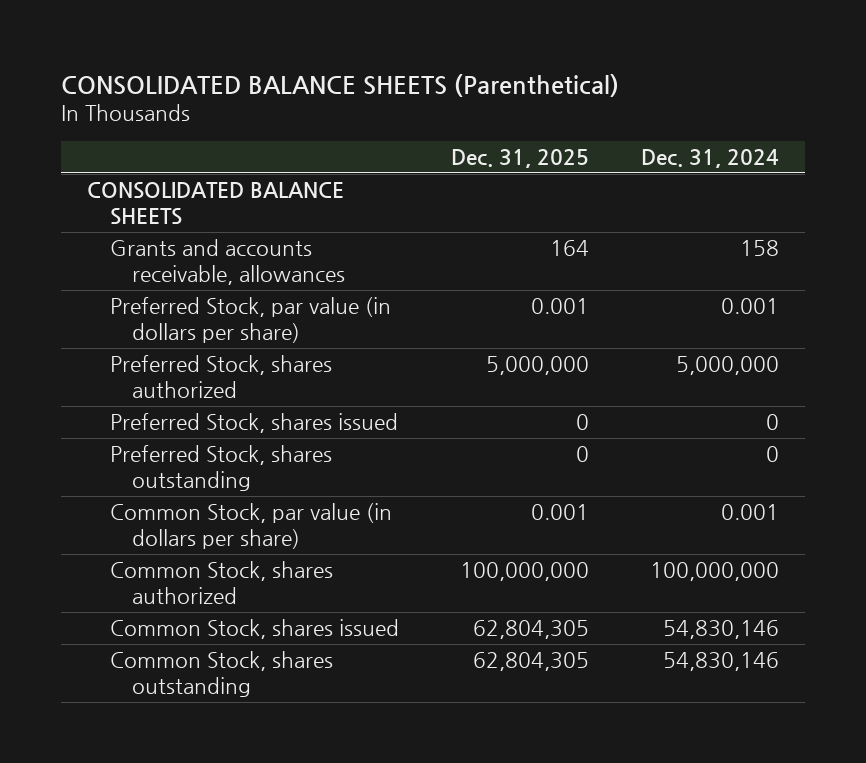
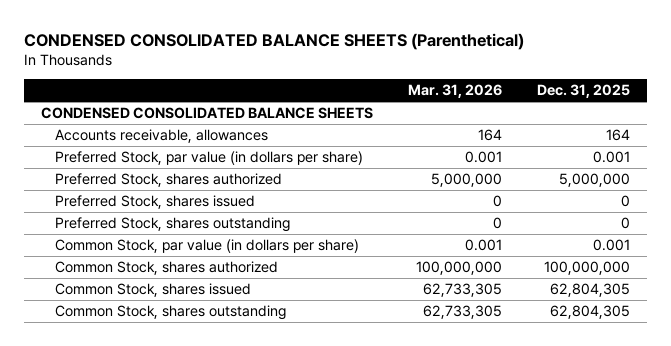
[60,73,619,97] CONSOLIDATED BALANCE SHEETS (Parenthetical) -> [23,32,524,50] CONDENSED CONSOLIDATED BALANCE SHEETS (Parenthetical)
[640,148,779,168] Dec. 31, 2024 -> none
none -> [407,84,502,99] Mar. 31, 2026
[86,182,344,225] CONSOLIDATED BALANCE SHEETS -> [41,106,374,119] CONDENSED CONSOLIDATED BALANCE SHEETS
[109,239,346,285] Grants and accounts receivable, allowances -> [55,128,269,143] Accounts receivable, allowances

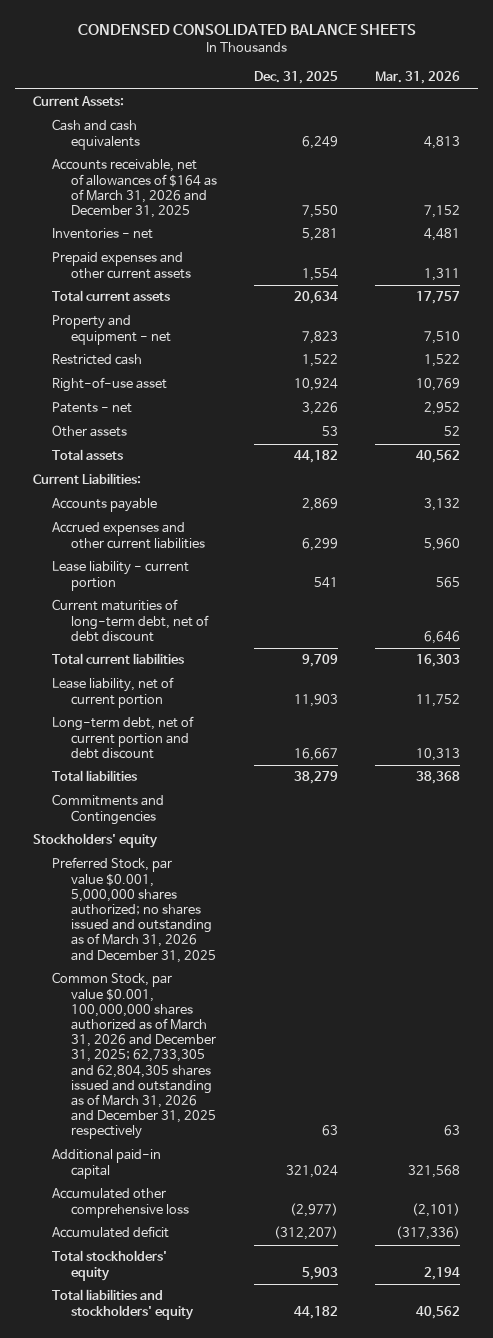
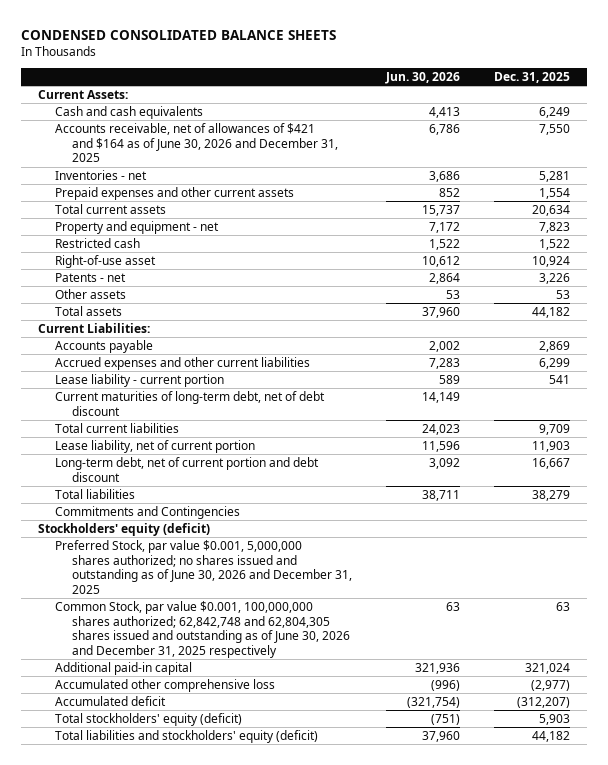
[375,71,461,85] Mar. 31, 2026 -> none
none -> [384,71,460,84] Jun. 30, 2026
[52,159,218,218] Accounts receivable, net of allowances of $164 as of March 31, 2026 and December 31, 2025 -> [54,123,338,163] Accounts receivable, net of allowances of $421 and $164 as of June 30, 2026 and December 31, 2025
[33,833,159,849] Stockholders' equity -> [38,523,211,537] Stockholders' equity (deficit)
[52,857,217,963] Preferred Stock, par value $0.001, 5,000,000 shares authorized; no shares issued and outstanding as of March 31, 2026 and December 31, 2025 -> [54,540,352,594] Preferred Stock, par value $0.001, 5,000,000 shares authorized; no shares issued and outstanding as of June 30, 2026 and December 31, 2025
[52,972,217,1140] Common Stock, par value $0.001, 100,000,000 shares authorized as of March 31, 2026 and December 31, 2025; 62,733,305 and 62,804,305 shares issued and outstanding as of March 31, 2026 and December 31, 2025 respectively -> [54,601,350,658] Common Stock, par value $0.001, 100,000,000 shares authorized; 62,842,748 and 62,804,305 shares issued and outstanding as of June 30, 2026 and December 31, 2025 respectively
[52,1250,168,1281] Total stockholders' equity -> [54,713,242,727] Total stockholders' equity (deficit)
[52,1289,195,1320] Total liabilities and stockholders' equity -> [54,730,318,744] Total liabilities and stockholders' equity (deficit)

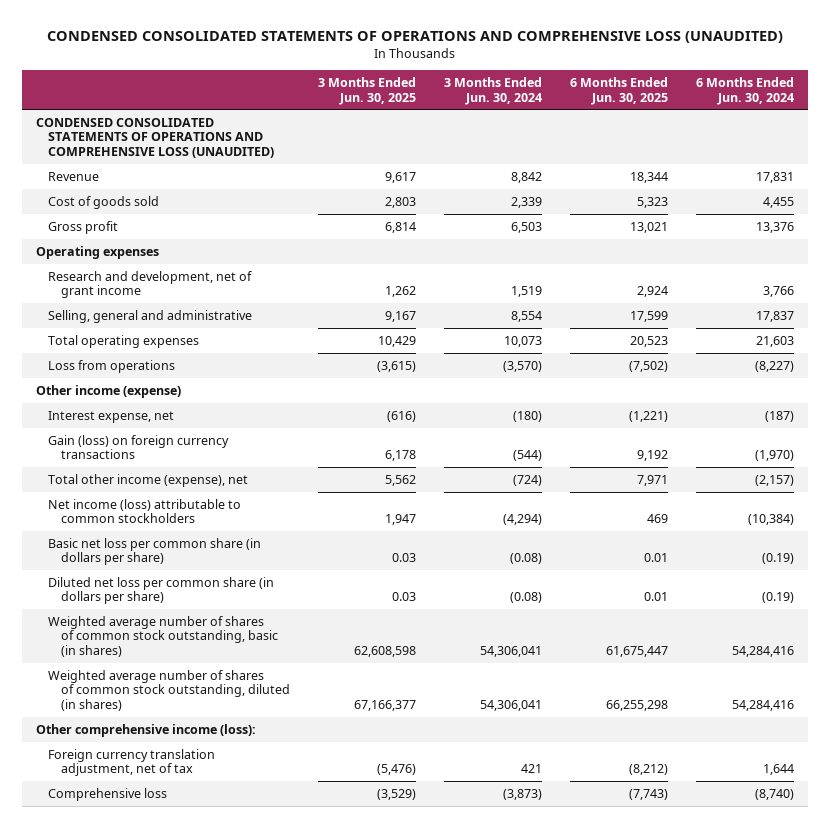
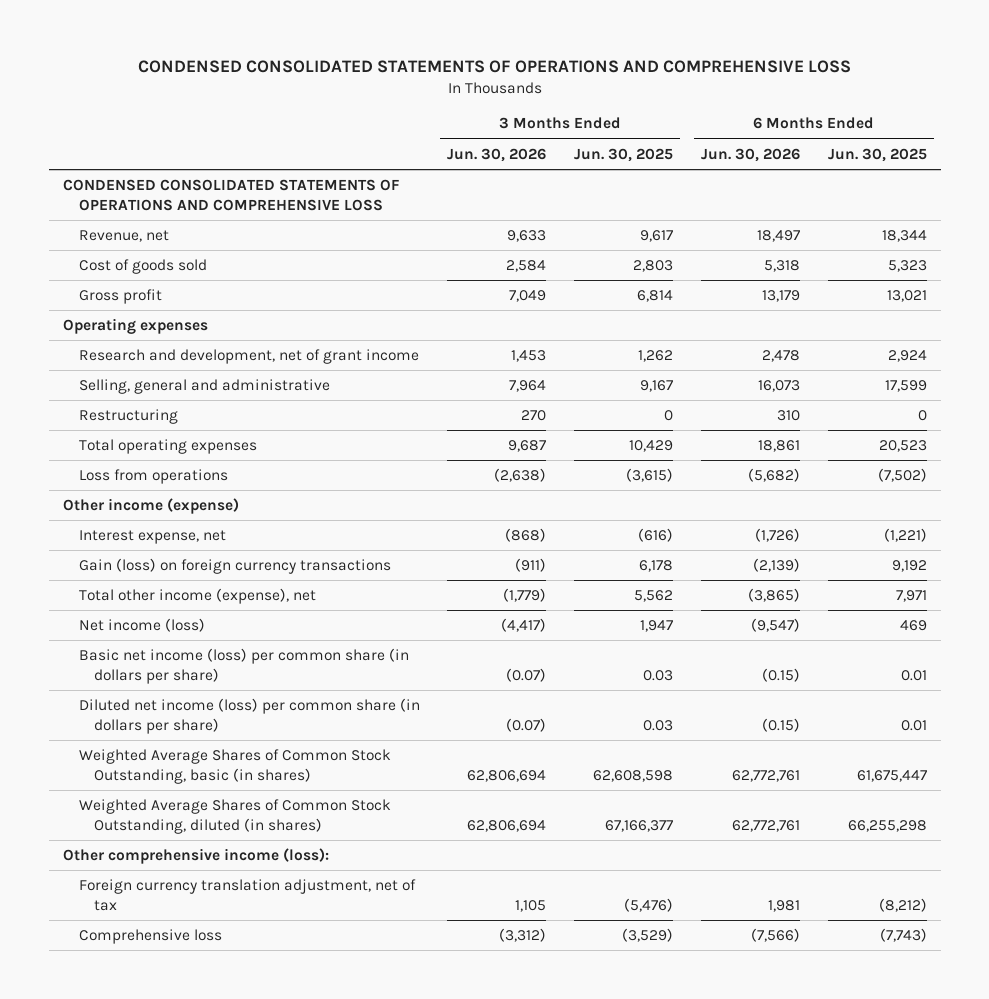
[46,31,783,44] CONDENSED CONSOLIDATED STATEMENTS OF OPERATIONS AND COMPREHENSIVE LOSS (UNAUDITED) -> [137,60,851,74] CONDENSED CONSOLIDATED STATEMENTS OF OPERATIONS AND COMPREHENSIVE LOSS
[443,77,542,105] 3 Months Ended Jun. 30, 2024 -> none
[695,77,794,105] 6 Months Ended Jun. 30, 2024 -> none
none -> [447,147,547,162] Jun. 30, 2026
none -> [701,147,801,162] Jun. 30, 2026
[35,117,275,159] CONDENSED CONSOLIDATED STATEMENTS OF OPERATIONS AND COMPREHENSIVE LOSS (UNAUDITED) -> [62,178,399,211] CONDENSED CONSOLIDATED STATEMENTS OF OPERATIONS AND COMPREHENSIVE LOSS
[48,171,100,181] Revenue -> [78,229,169,242] Revenue, net
none -> [78,408,178,424] Restructuring
[48,498,242,524] Net income (loss) attributable to common stockholders -> [78,617,205,632] Net income (loss)
[48,537,262,566] Basic net loss per common share (in dollars per share) -> [78,647,409,684] Basic net income (loss) per common share (in dollars per share)
[48,576,275,605] Diluted net loss per common share (in dollars per share) -> [78,697,420,734] Diluted net income (loss) per common share (in dollars per share)
[48,615,278,658] Weighted average number of shares of common stock outstanding, basic (in shares) -> [78,748,391,784] Weighted Average Shares of Common Stock Outstanding, basic (in shares)
[48,669,290,712] Weighted average number of shares of common stock outstanding, diluted (in shares) -> [78,798,391,834] Weighted Average Shares of Common Stock Outstanding, diluted (in shares)

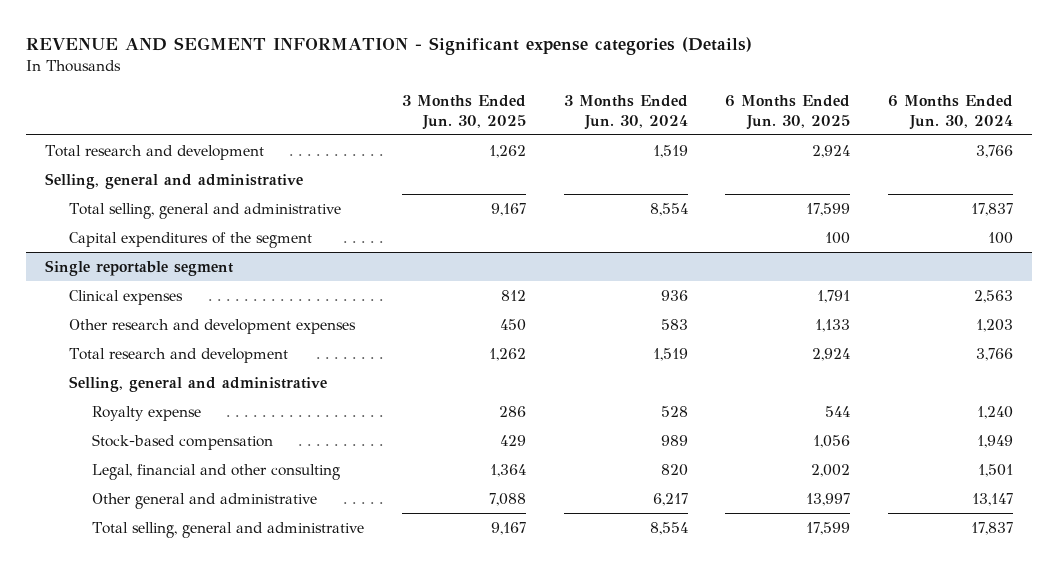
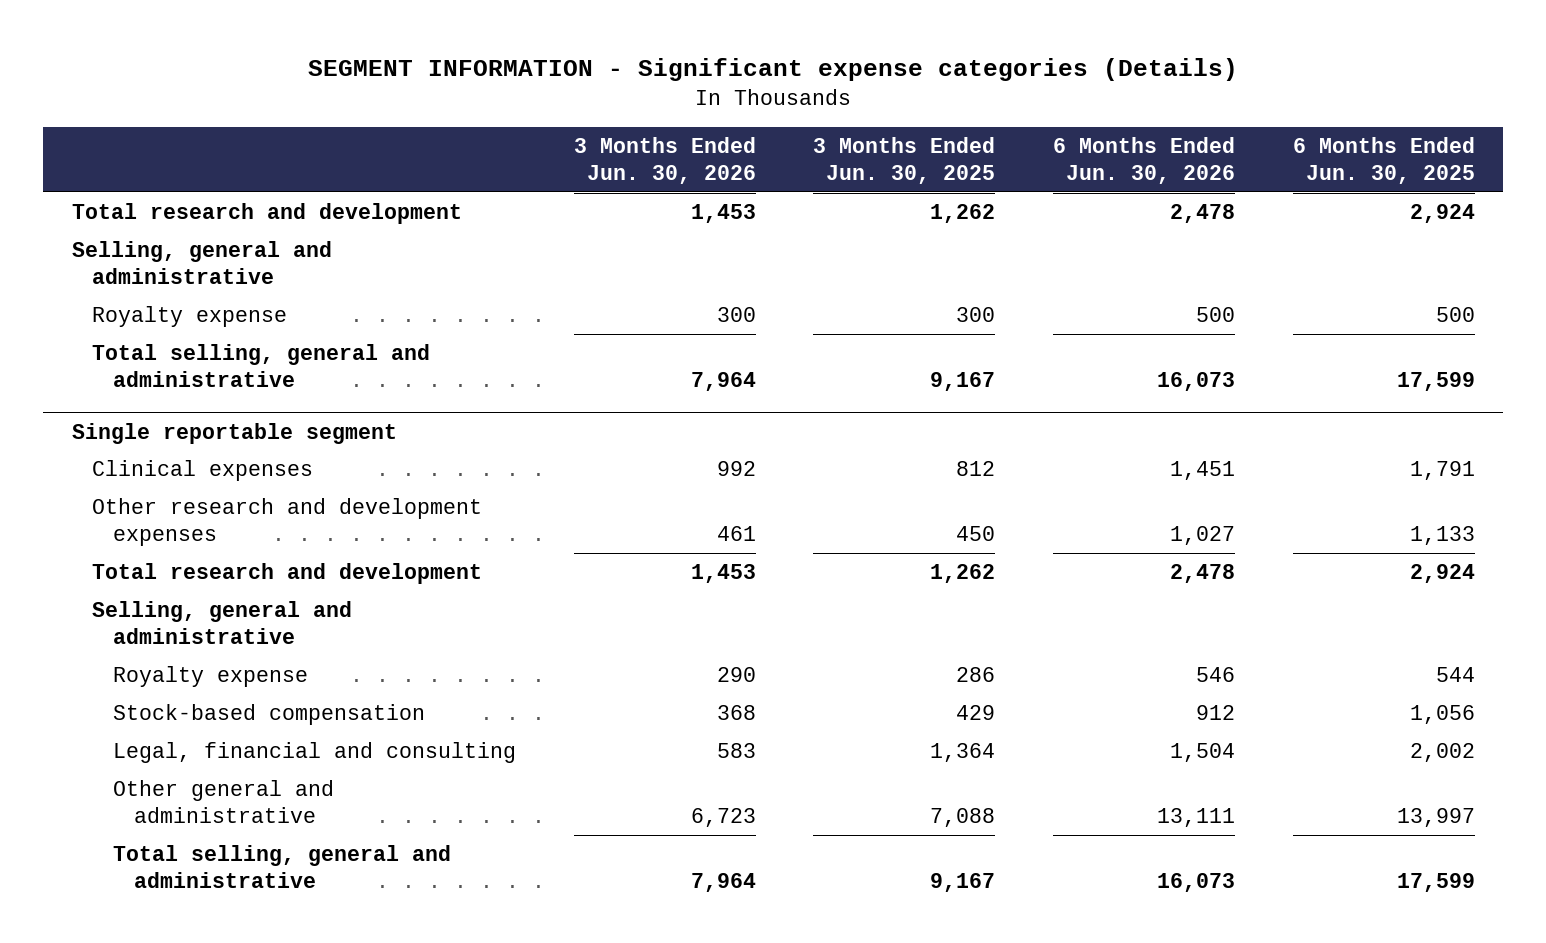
[26,37,753,56] REVENUE AND SEGMENT INFORMATION - Significant expense categories (Details) -> [308,58,1239,82] SEGMENT INFORMATION - Significant expense categories (Details)
[563,95,688,130] 3 Months Ended Jun. 30, 2024 -> none
[888,95,1014,130] 6 Months Ended Jun. 30, 2024 -> none
none -> [573,136,756,185] 3 Months Ended Jun. 30, 2026
none -> [1052,136,1235,185] 6 Months Ended Jun. 30, 2026
none -> [92,305,288,327] Royalty expense
[68,231,312,248] Capital expenditures of the segment -> none
[92,463,341,480] Legal, financial and other consulting -> [112,741,516,763] Legal, financial and consulting

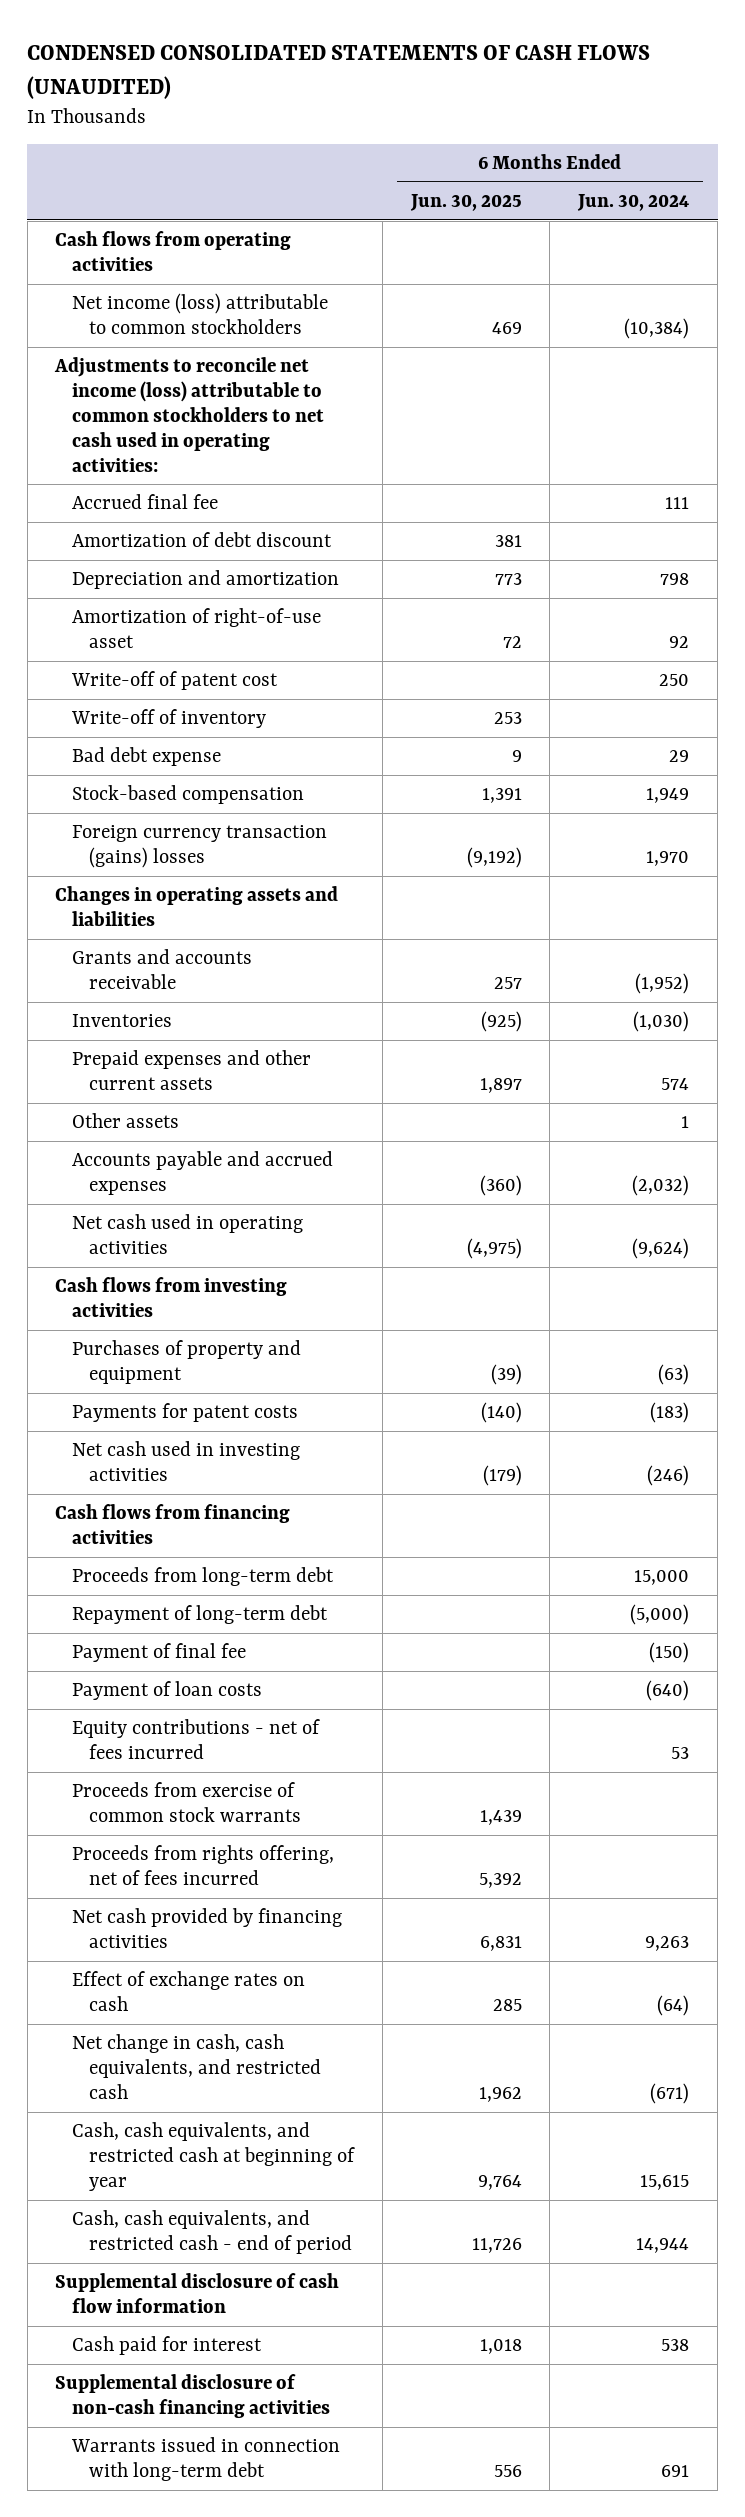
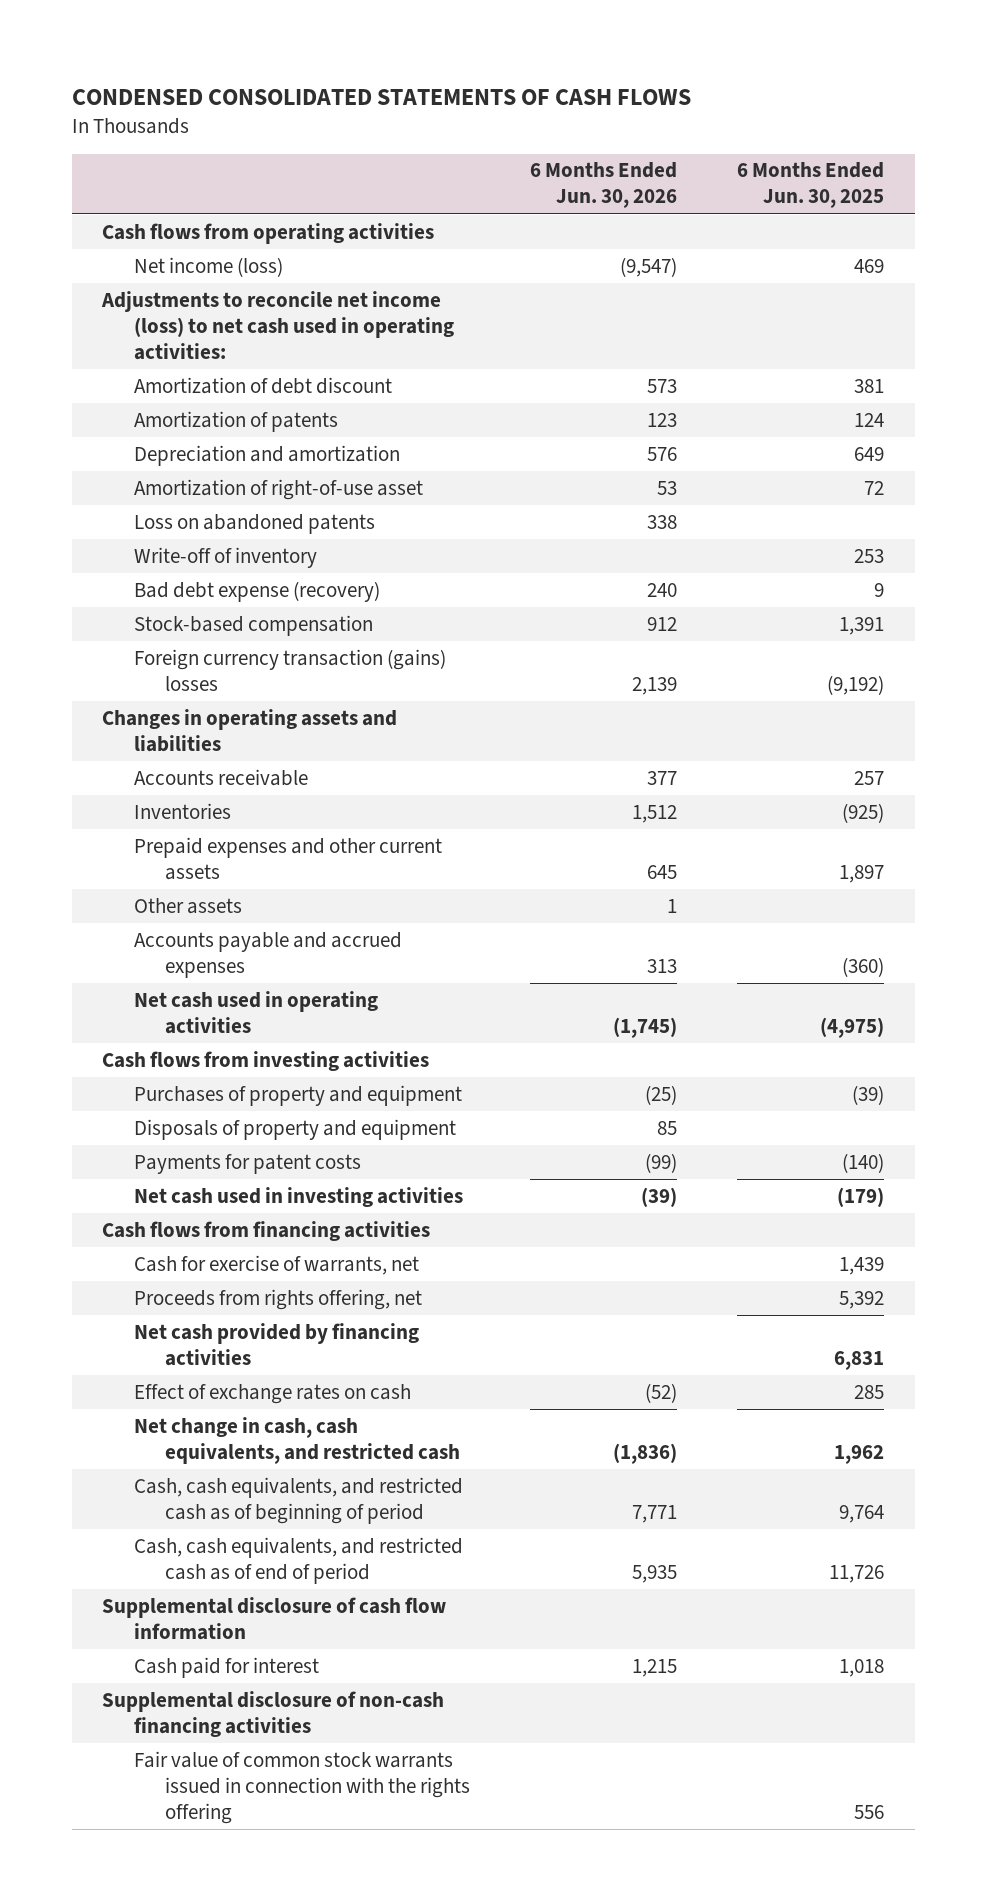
[27,45,651,99] CONDENSED CONSOLIDATED STATEMENTS OF CASH FLOWS (UNAUDITED) -> [72,88,692,105] CONDENSED CONSOLIDATED STATEMENTS OF CASH FLOWS
[577,194,690,212] Jun. 30, 2024 -> none
none -> [530,162,678,209] 6 Months Ended Jun. 30, 2026
[72,494,219,510] Accrued final fee -> none
[72,293,329,334] Net income (loss) attributable to common stockholders -> [133,256,283,277] Net income (loss)
[54,357,325,472] Adjustments to reconcile net income (loss) attributable to common stockholders to net cash used in operating activities: -> [101,290,454,360] Adjustments to reconcile net income (loss) to net cash used in operating activities:
none -> [133,410,338,432] Amortization of patents
[494,573,522,586] 773 -> [854,446,885,461] 649
[71,671,279,691] Write-off of patent cost -> [133,513,375,534] Loss on abandoned patents
[72,747,222,767] Bad debt expense -> [133,580,380,602] Bad debt expense (recovery)
[72,949,253,989] Grants and accounts receivable -> [133,768,308,786] Accounts receivable
none -> [133,1118,456,1140] Disposals of property and equipment
[72,1567,335,1587] Proceeds from long-term debt -> none
[72,1605,329,1625] Repayment of long-term debt -> none
[72,1643,247,1663] Payment of final fee -> none
[72,1681,263,1701] Payment of loan costs -> none
[72,1719,321,1759] Equity contributions - net of fees incurred -> none
[72,1782,302,1822] Proceeds from exercise of common stock warrants -> [133,1254,419,1275] Cash for exercise of warrants, net
[72,1845,335,1885] Proceeds from rights offering, net of fees incurred -> [133,1288,422,1310] Proceeds from rights offering, net
[72,2122,356,2191] Cash, cash equivalents, and restricted cash at beginning of year -> [133,1476,463,1524] Cash, cash equivalents, and restricted cash as of beginning of period
[72,2210,353,2254] Cash, cash equivalents, and restricted cash - end of period -> [133,1536,463,1584] Cash, cash equivalents, and restricted cash as of end of period
[71,2437,341,2481] Warrants issued in connection with long-term debt -> [133,1750,471,1824] Fair value of common stock warrants issued in connection with the rights offering

